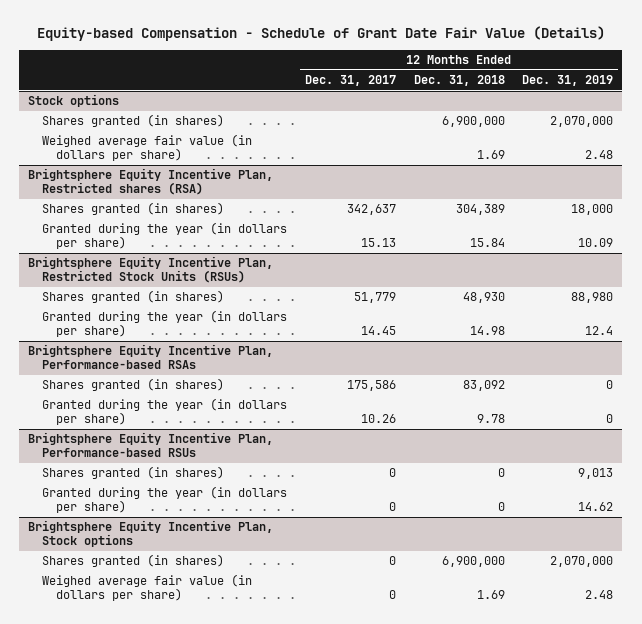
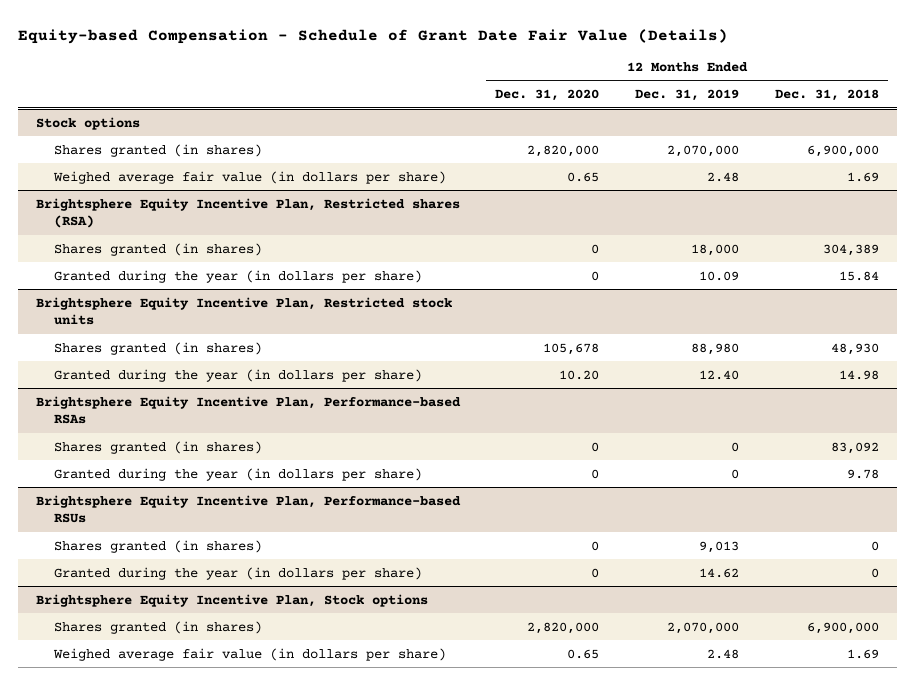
[304,75,396,87] Dec. 31, 2017 -> none
none -> [495,89,600,102] Dec. 31, 2020
[28,256,274,284] Brightsphere Equity Incentive Plan, Restricted Stock Units (RSUs) -> [35,296,452,326] Brightsphere Equity Incentive Plan, Restricted stock units
[585,326,614,336] 12.4 -> [699,369,740,380] 12.40

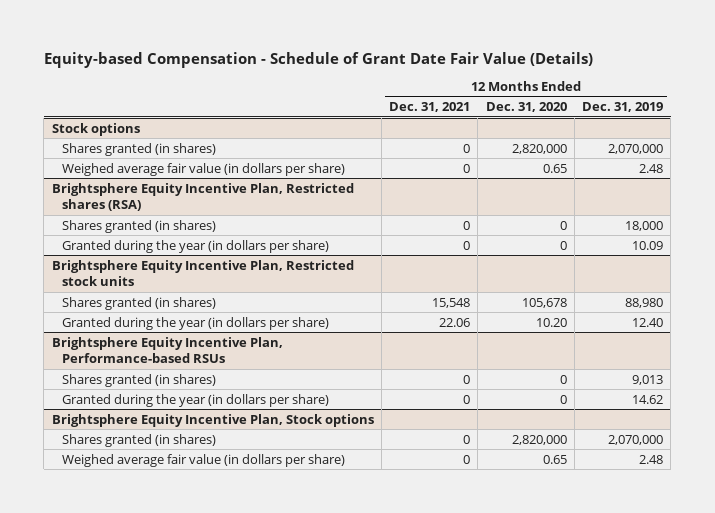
[774,89,879,102] Dec. 31, 2018 -> none
none -> [389,102,471,113] Dec. 31, 2021
[35,395,461,425] Brightsphere Equity Incentive Plan, Performance-based RSAs -> none
[53,440,262,454] Shares granted (in shares) -> none
[53,467,422,481] Granted during the year (in dollars per share) -> none

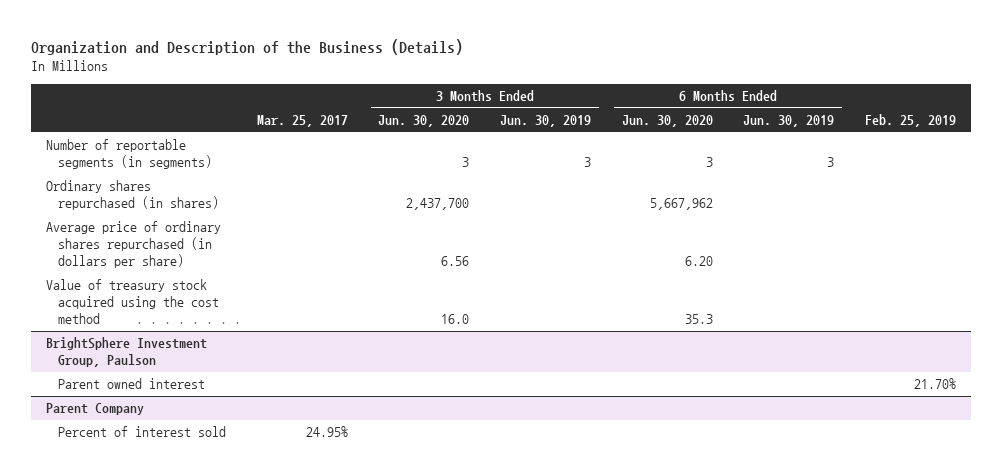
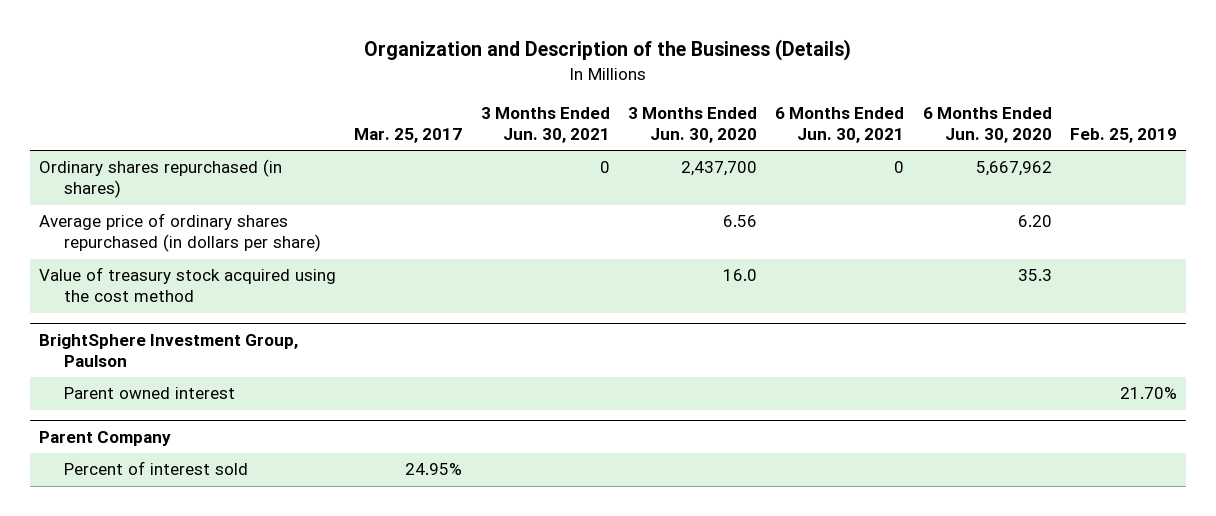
[500,115,592,128] Jun. 30, 2019 -> none
[743,115,835,128] Jun. 30, 2019 -> none
none -> [480,107,610,144] 3 Months Ended Jun. 30, 2021
none -> [775,107,905,144] 6 Months Ended Jun. 30, 2021
[46,139,213,170] Number of reportable segments (in segments) -> none

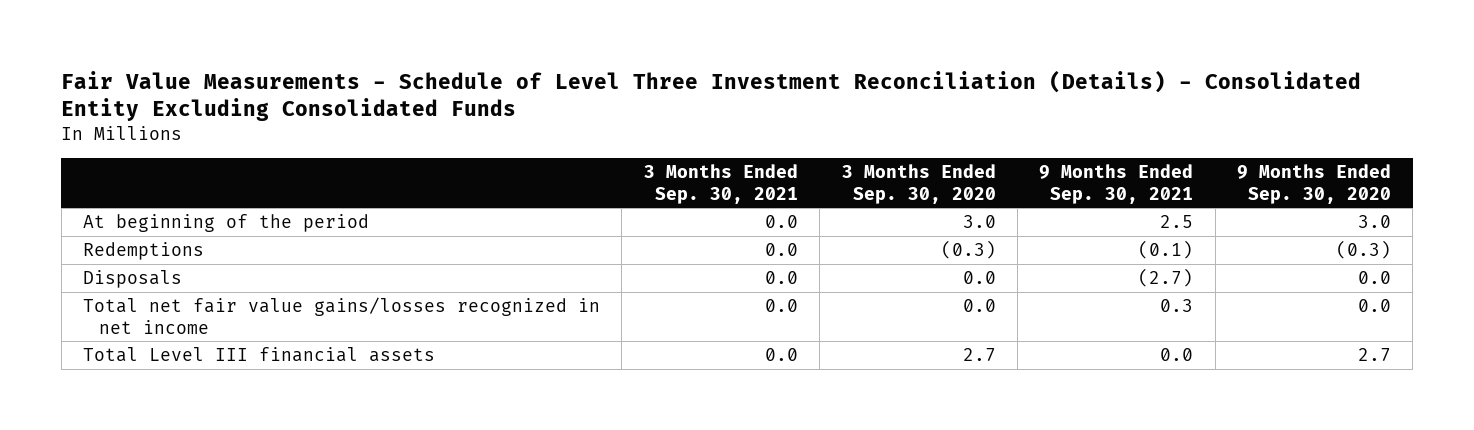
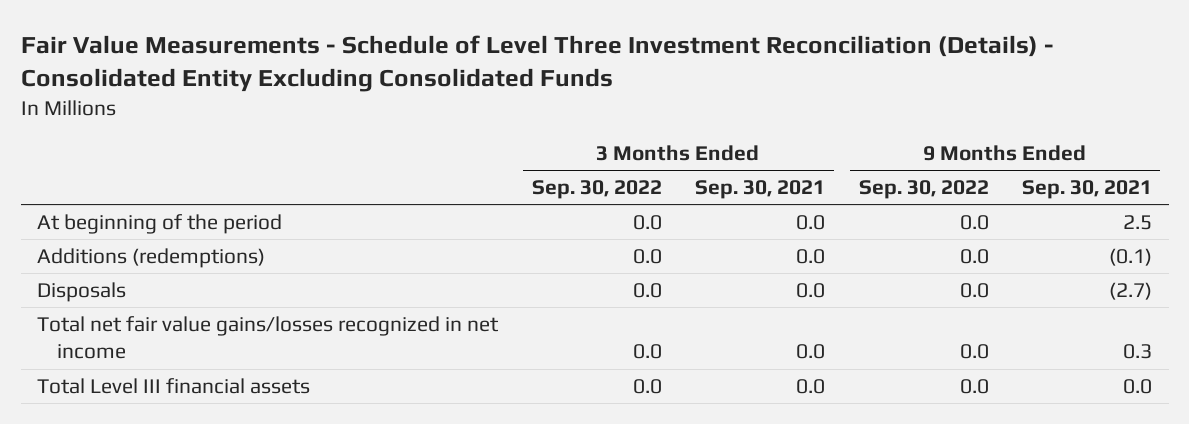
[841,163,996,204] 3 Months Ended Sep. 30, 2020 -> none
[1237,163,1392,204] 9 Months Ended Sep. 30, 2020 -> none
none -> [531,180,662,200] Sep. 30, 2022
none -> [858,180,989,200] Sep. 30, 2022
[83,242,205,261] Redemptions -> [37,248,266,269] Additions (redemptions)

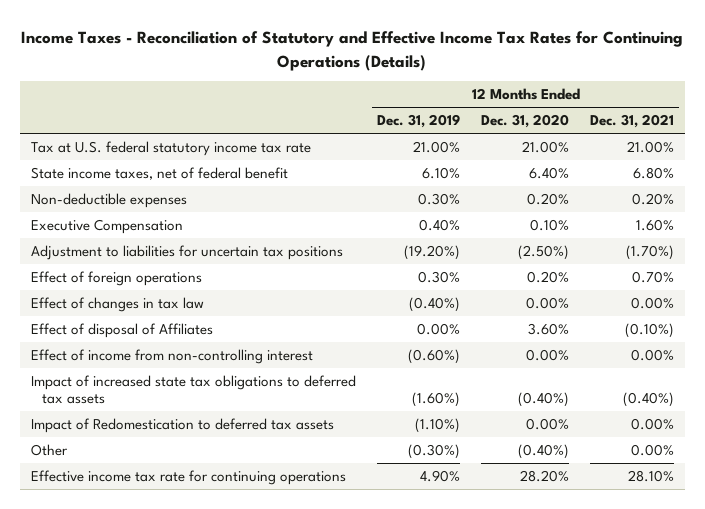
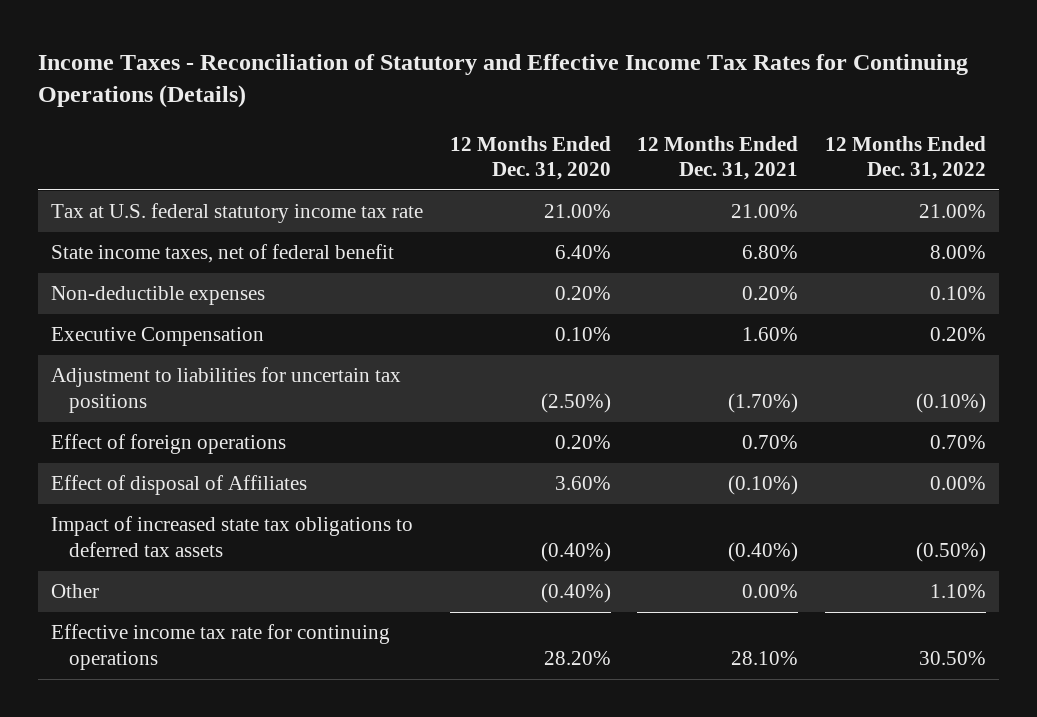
[376,114,460,129] Dec. 31, 2019 -> none
none -> [824,135,986,180] 12 Months Ended Dec. 31, 2022
[30,296,204,312] Effect of changes in tax law -> none
[30,348,313,364] Effect of income from non-controlling interest -> none
[30,417,334,433] Impact of Redomestication to deferred tax assets -> none

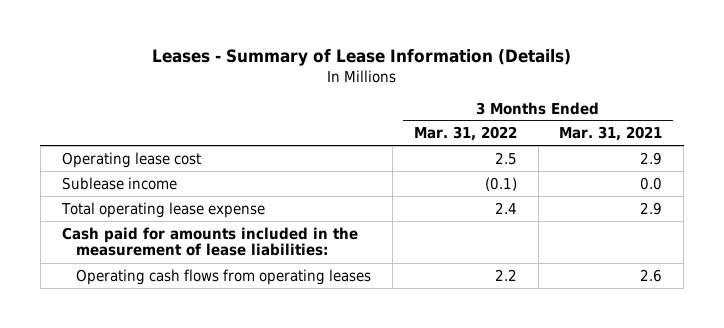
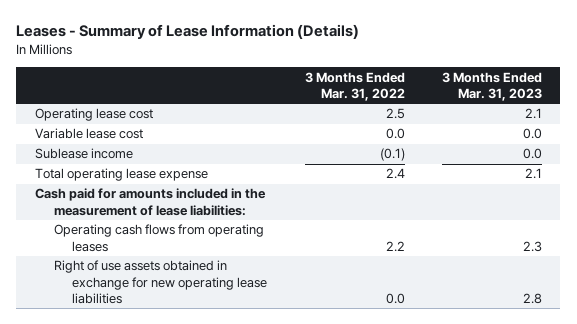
[559,126,663,142] Mar. 31, 2021 -> none
none -> [441,71,542,102] 3 Months Ended Mar. 31, 2023
none -> [34,128,143,140] Variable lease cost
none -> [53,260,268,305] Right of use assets obtained in exchange for new operating lease liabilities

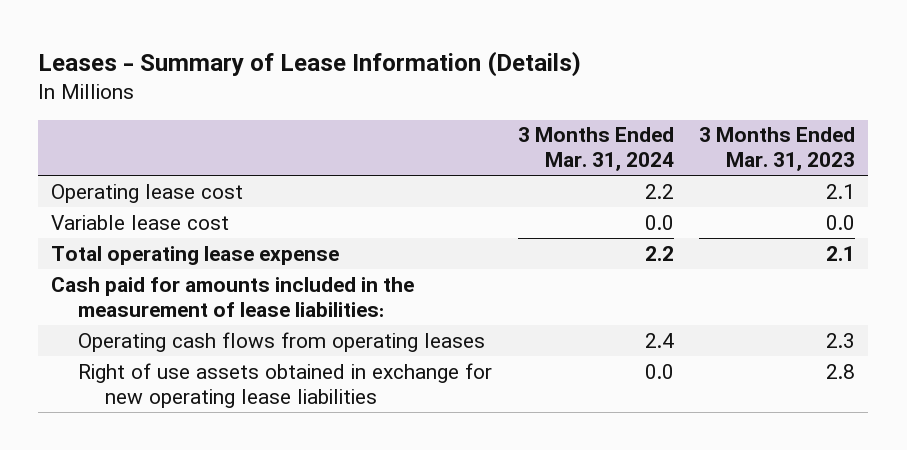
[304,71,405,102] 3 Months Ended Mar. 31, 2022 -> none
none -> [517,127,674,172] 3 Months Ended Mar. 31, 2024
[34,148,133,160] Sublease income -> none

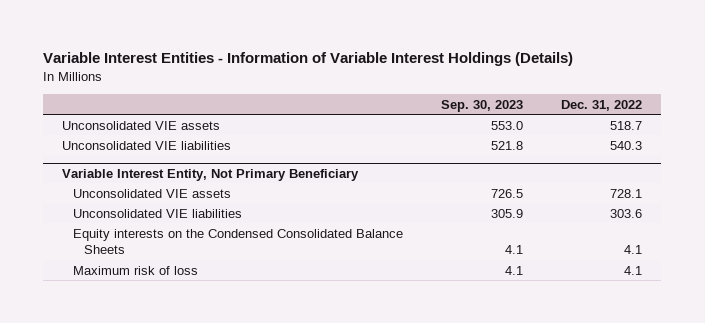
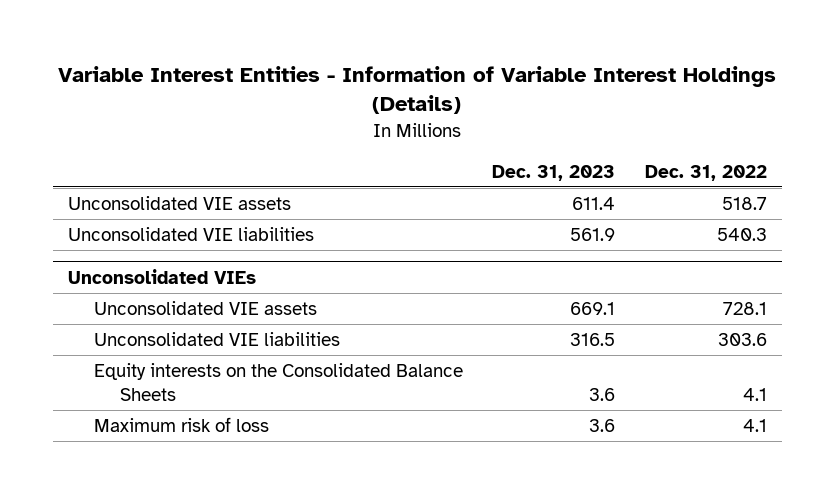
[441,99,524,112] Sep. 30, 2023 -> none
none -> [492,164,616,181] Dec. 31, 2023
[62,168,360,181] Variable Interest Entity, Not Primary Beneficiary -> [67,268,256,284] Unconsolidated VIEs
[73,228,404,255] Equity interests on the Condensed Consolidated Balance Sheets -> [93,362,463,401] Equity interests on the Consolidated Balance Sheets

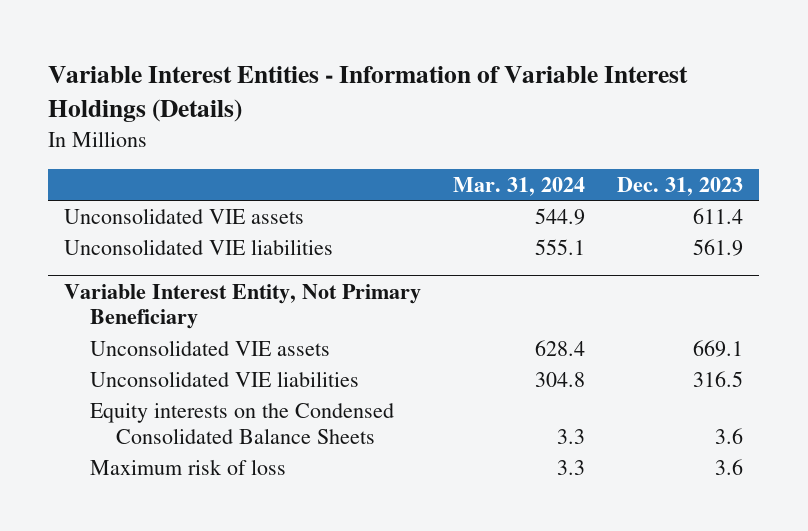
[644,164,767,181] Dec. 31, 2022 -> none
none -> [453,176,586,196] Mar. 31, 2024
[67,268,256,284] Unconsolidated VIEs -> [64,283,422,330] Variable Interest Entity, Not Primary Beneficiary
[93,362,463,401] Equity interests on the Consolidated Balance Sheets -> [90,402,395,444] Equity interests on the Condensed Consolidated Balance Sheets

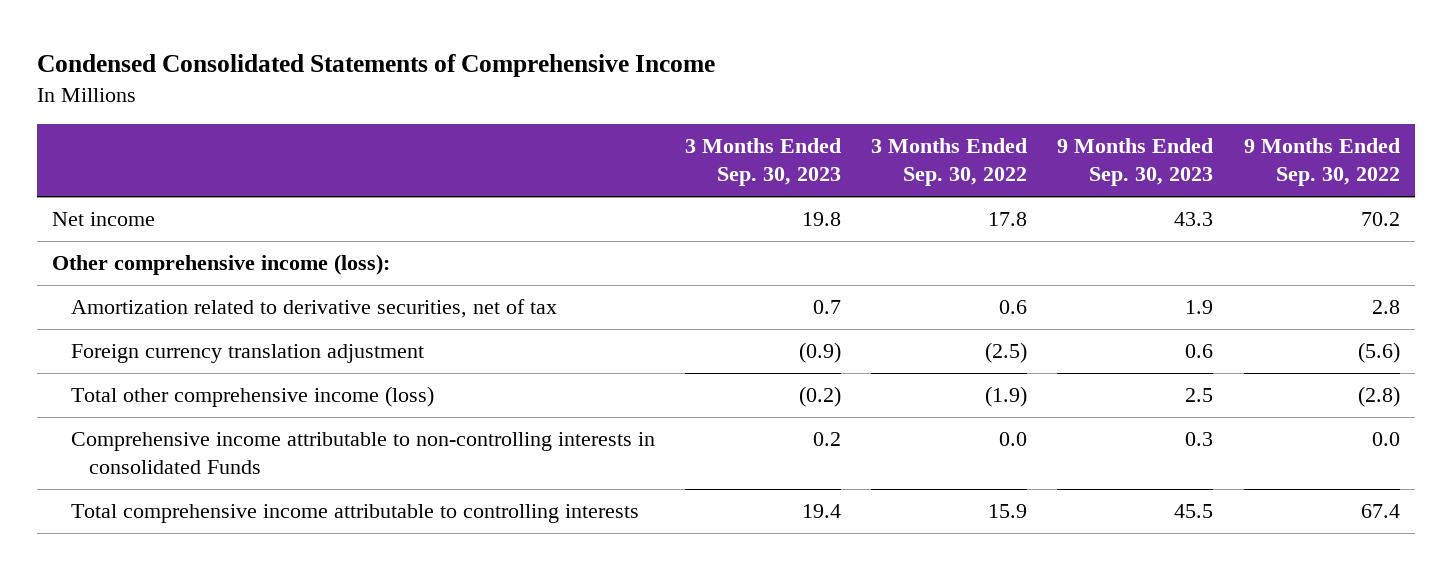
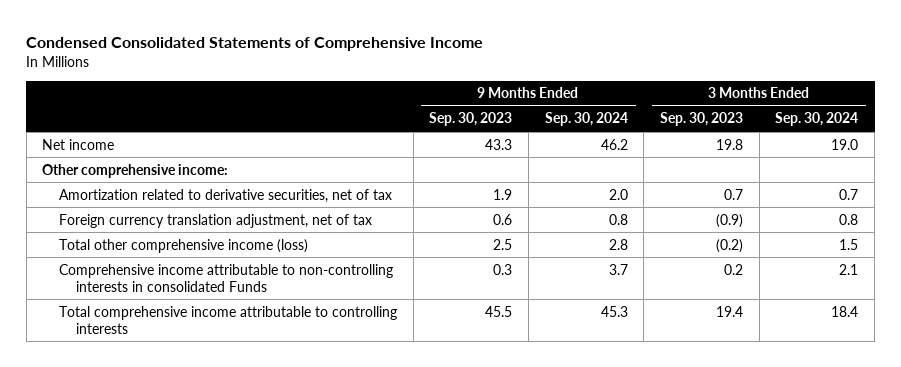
[871,138,1028,187] 3 Months Ended Sep. 30, 2022 -> none
[1243,138,1400,187] 9 Months Ended Sep. 30, 2022 -> none
none -> [544,112,628,127] Sep. 30, 2024
none -> [775,112,859,127] Sep. 30, 2024
[52,254,391,276] Other comprehensive income (loss): -> [42,163,229,178] Other comprehensive income:
[70,344,424,364] Foreign currency translation adjustment -> [58,213,372,228] Foreign currency translation adjustment, net of tax

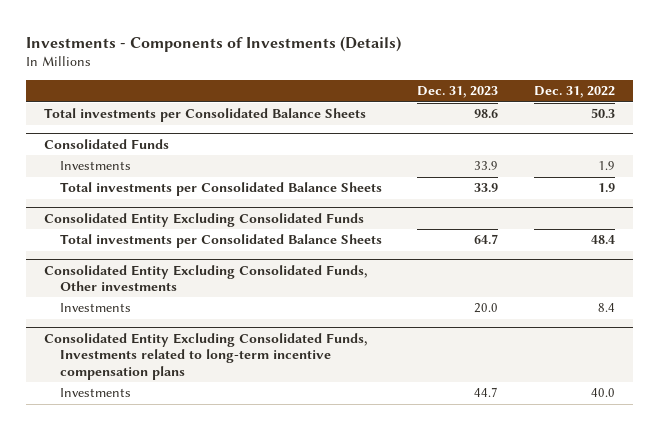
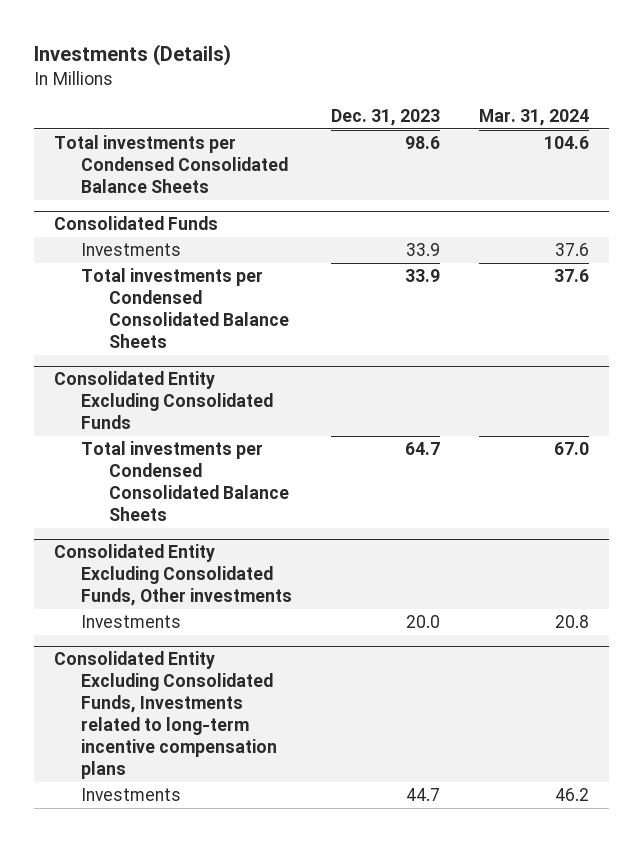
[26,35,402,52] Investments - Components of Investments (Details) -> [34,44,232,67] Investments (Details)
[533,86,615,99] Dec. 31, 2022 -> none
none -> [479,109,590,127] Mar. 31, 2024
[43,108,366,123] Total investments per Consolidated Balance Sheets -> [53,135,289,194] Total investments per Condensed Consolidated Balance Sheets
[60,182,383,197] Total investments per Consolidated Balance Sheets -> [81,268,289,349] Total investments per Condensed Consolidated Balance Sheets
[60,234,383,249] Total investments per Consolidated Balance Sheets -> [81,441,289,522] Total investments per Condensed Consolidated Balance Sheets

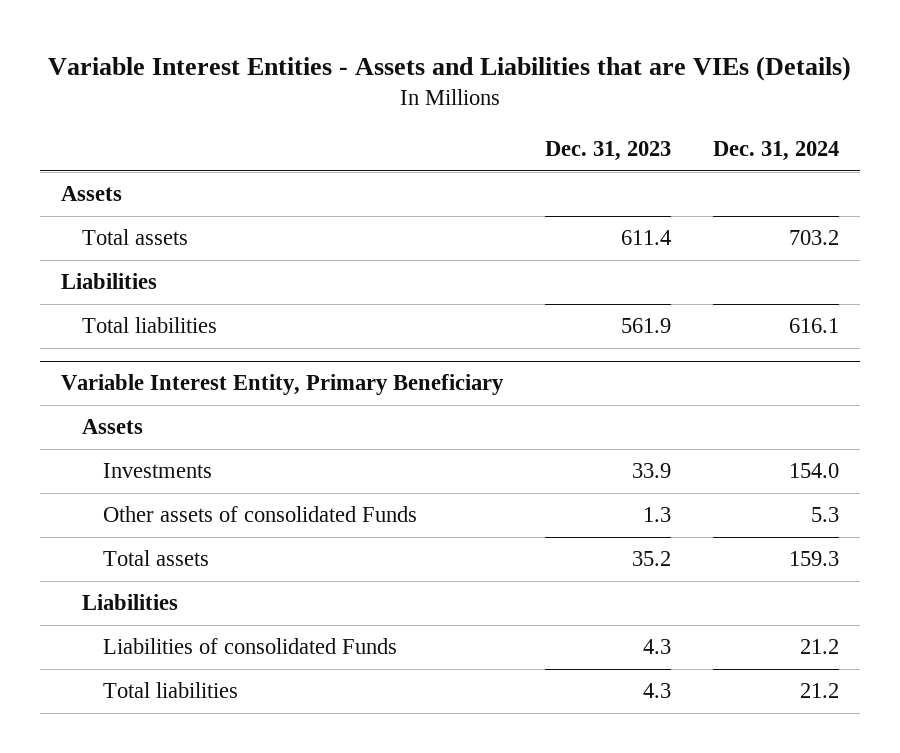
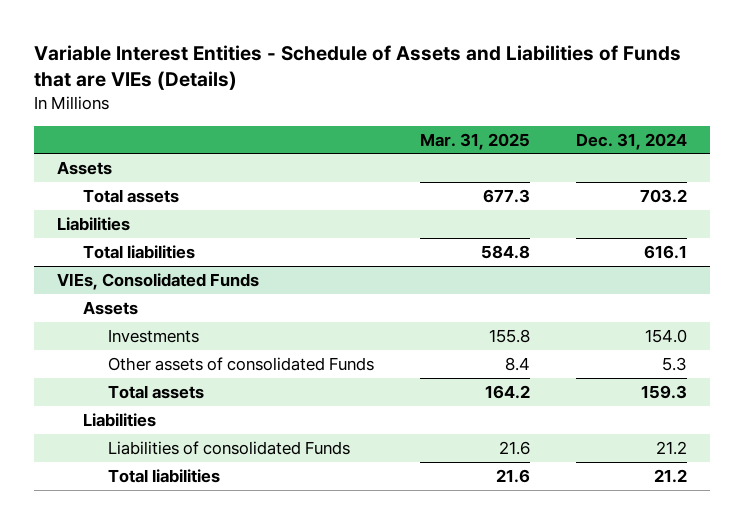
[47,55,851,81] Variable Interest Entities - Assets and Liabilities that are VIEs (Details) -> [34,45,682,91] Variable Interest Entities - Schedule of Assets and Liabilities of Funds that are VIEs (Details)
[544,141,671,162] Dec. 31, 2023 -> none
none -> [420,132,531,150] Mar. 31, 2025
[60,374,504,396] Variable Interest Entity, Primary Beneficiary -> [57,272,260,290] VIEs, Consolidated Funds

